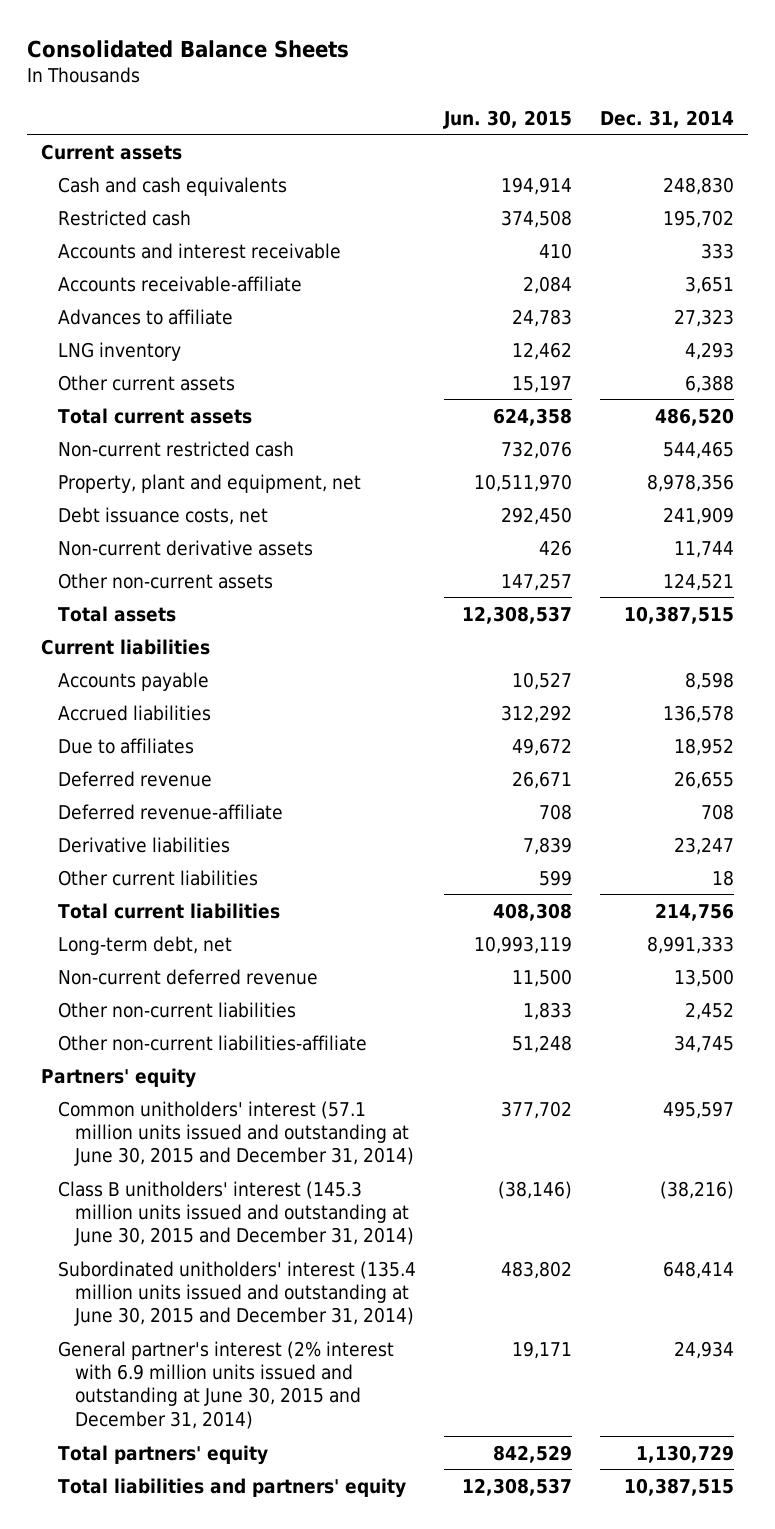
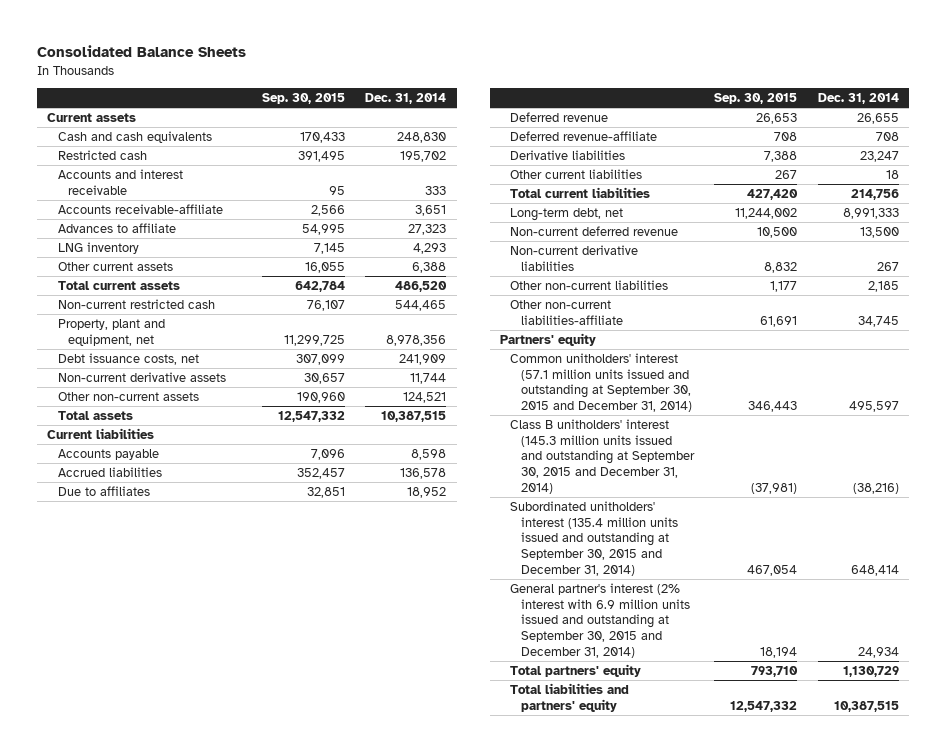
[443,109,573,129] Jun. 30, 2015 -> none
none -> [261,93,345,105] Sep. 30, 2015
none -> [510,245,639,271] Non-current derivative liabilities
[684,1001,734,1020] 2,452 -> [867,281,899,293] 2,185
[58,1100,415,1167] Common unitholders' interest (57.1 million units issued and outstanding at June 30, 2015 and December 31, 2014) -> [510,353,692,413] Common unitholders' interest (57.1 million units issued and outstanding at September 30, 2015 and December 31, 2014)
[58,1180,415,1247] Class B unitholders' interest (145.3 million units issued and outstanding at June 30, 2015 and December 31, 2014) -> [510,419,695,494] Class B unitholders' interest (145.3 million units issued and outstanding at September 30, 2015 and December 31, 2014)
[58,1260,417,1327] Subordinated unitholders' interest (135.4 million units issued and outstanding at June 30, 2015 and December 31, 2014) -> [510,501,678,576] Subordinated unitholders' interest (135.4 million units issued and outstanding at September 30, 2015 and December 31, 2014)
[58,1340,395,1429] General partner's interest (2% interest with 6.9 million units issued and outstanding at June 30, 2015 and December 31, 2014) -> [510,583,690,658] General partner's interest (2% interest with 6.9 million units issued and outstanding at September 30, 2015 and December 31, 2014)

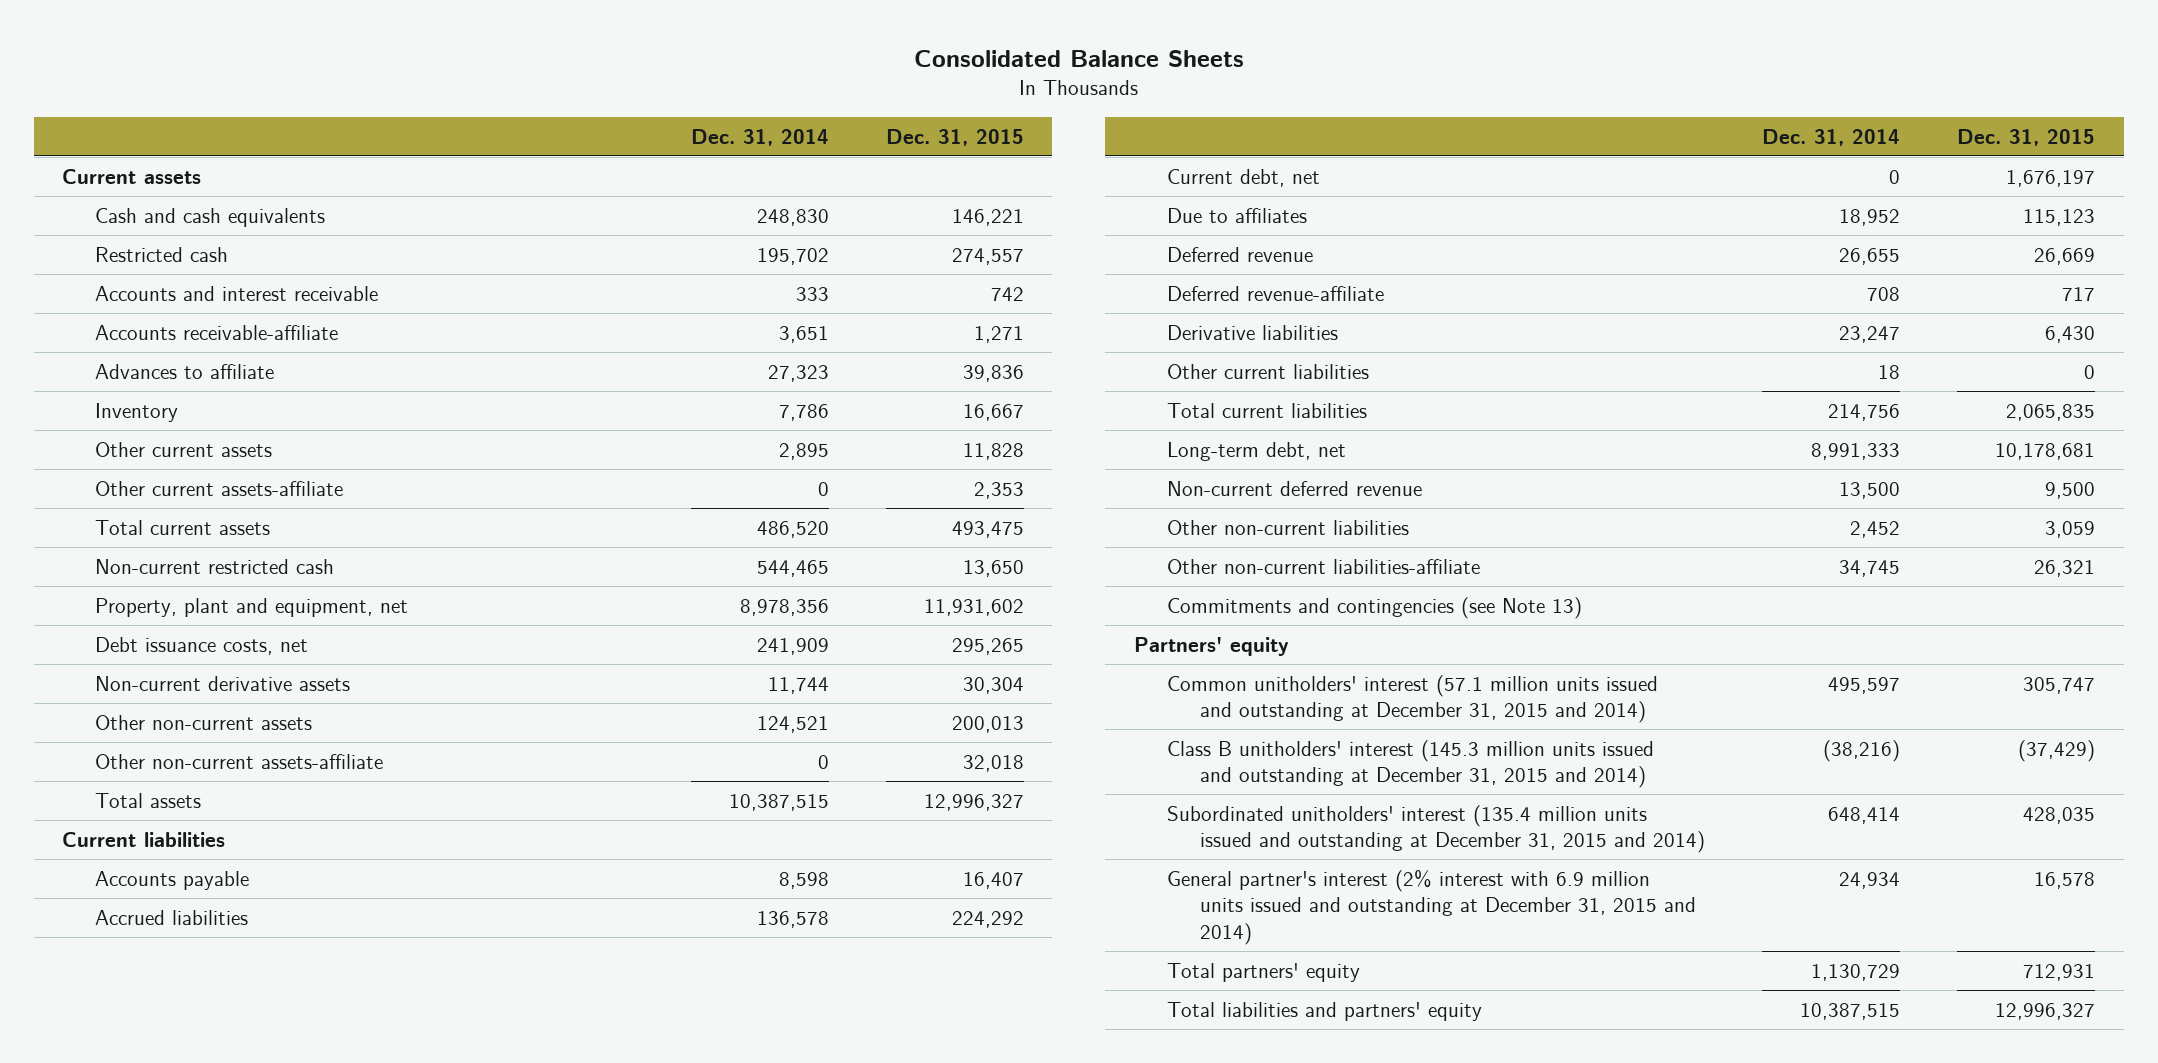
[261,93,345,105] Sep. 30, 2015 -> none
none -> [885,128,1024,146] Dec. 31, 2015
[57,242,139,255] LNG inventory -> [95,402,179,422] Inventory
[413,243,447,255] 4,293 -> [778,403,829,421] 7,786
[412,262,447,274] 6,388 -> [778,442,829,460] 2,895
none -> [95,480,344,496] Other current assets-affiliate
none -> [95,753,384,769] Other non-current assets-affiliate
none -> [1167,168,1321,187] Current debt, net
[510,245,639,271] Non-current derivative liabilities -> none
[867,281,899,293] 2,185 -> [1850,520,1901,538] 2,452
none -> [1167,596,1583,619] Commitments and contingencies (see Note 13)
[510,353,692,413] Common unitholders' interest (57.1 million units issued and outstanding at September 30, 2015 and December 31, 2014) -> [1167,674,1659,724] Common unitholders' interest (57.1 million units issued and outstanding at December 31, 2015 and 2014)
[510,419,695,494] Class B unitholders' interest (145.3 million units issued and outstanding at September 30, 2015 and December 31, 2014) -> [1167,739,1655,789] Class B unitholders' interest (145.3 million units issued and outstanding at December 31, 2015 and 2014)
[510,501,678,576] Subordinated unitholders' interest (135.4 million units issued and outstanding at September 30, 2015 and December 31, 2014) -> [1167,804,1705,854] Subordinated unitholders' interest (135.4 million units issued and outstanding at December 31, 2015 and 2014)
[510,583,690,658] General partner's interest (2% interest with 6.9 million units issued and outstanding at September 30, 2015 and December 31, 2014) -> [1167,869,1696,945] General partner's interest (2% interest with 6.9 million units issued and outstanding at December 31, 2015 and 2014)

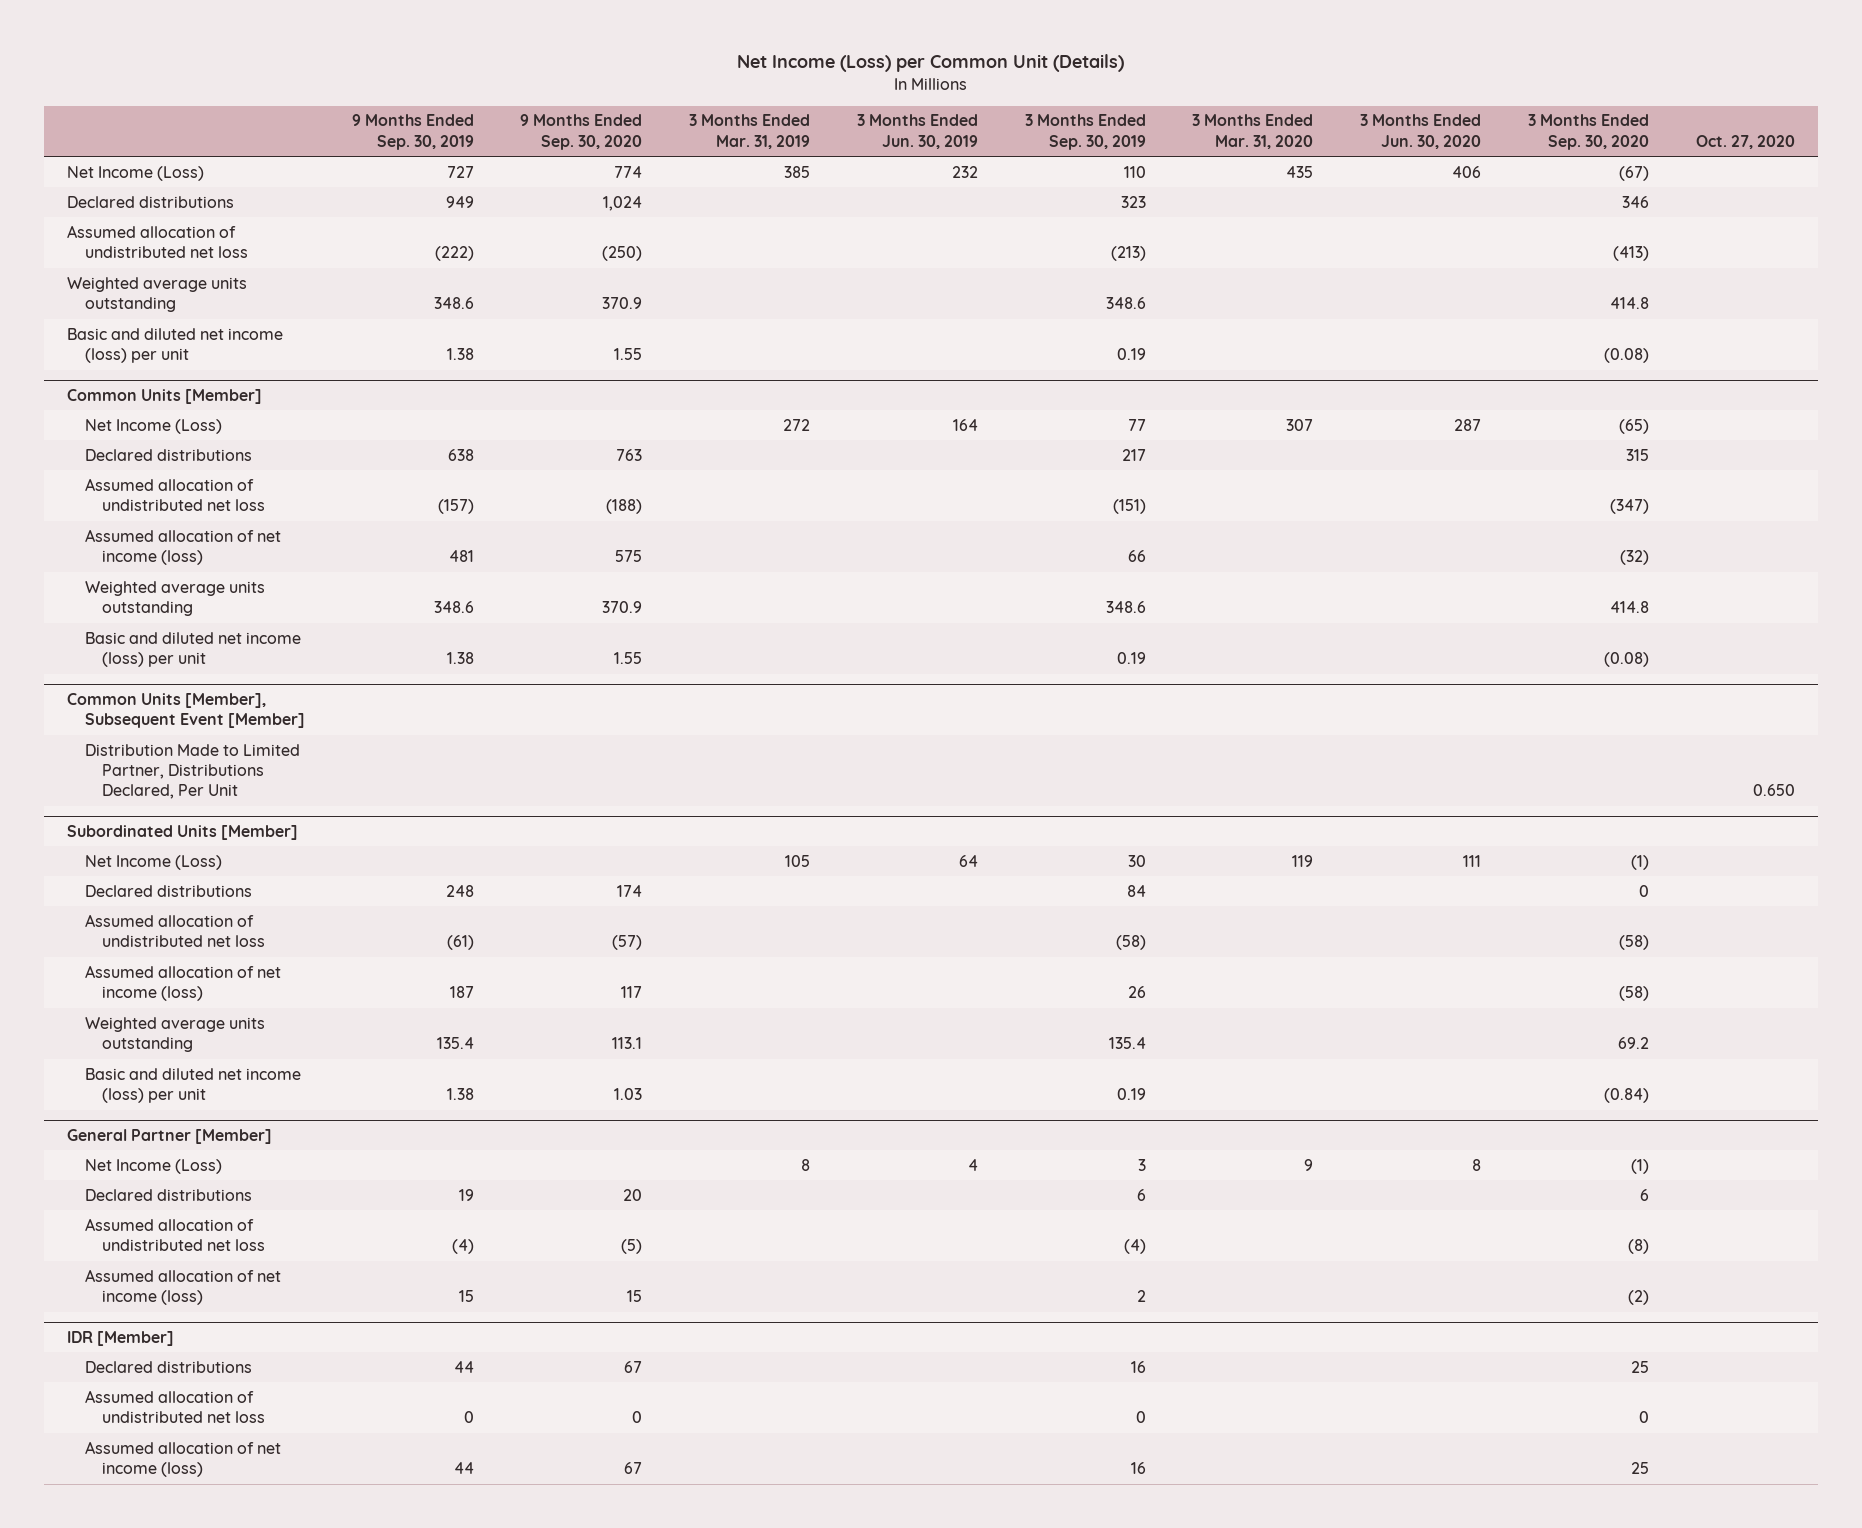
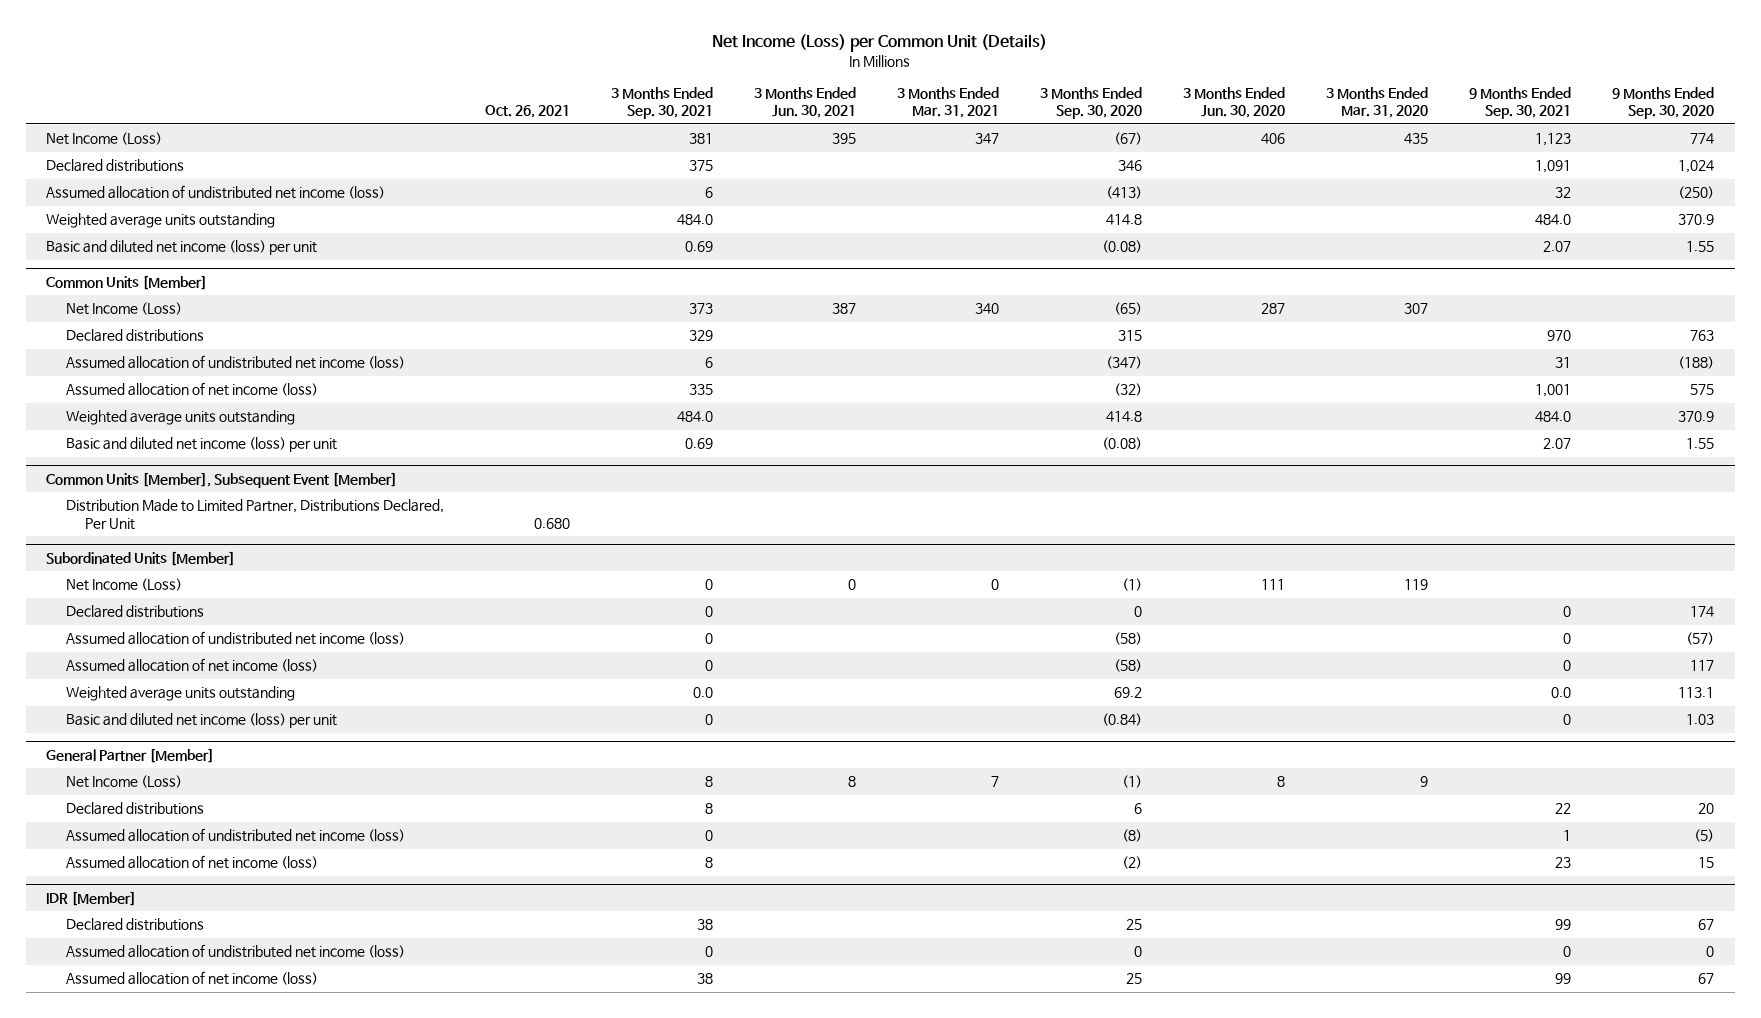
[351,114,474,150] 9 Months Ended Sep. 30, 2019 -> none
[689,114,811,149] 3 Months Ended Mar. 31, 2019 -> none
[856,114,978,149] 3 Months Ended Jun. 30, 2019 -> none
[1024,114,1146,150] 3 Months Ended Sep. 30, 2019 -> none
[1695,134,1795,149] Oct. 27, 2020 -> none
none -> [484,105,570,119] Oct. 26, 2021
none -> [610,86,713,120] 3 Months Ended Sep. 30, 2021
none -> [753,86,856,119] 3 Months Ended Jun. 30, 2021
none -> [896,86,999,119] 3 Months Ended Mar. 31, 2021
none -> [1469,86,1572,120] 9 Months Ended Sep. 30, 2021
[67,224,248,259] Assumed allocation of undistributed net loss -> [46,185,386,200] Assumed allocation of undistributed net income (loss)
[84,477,266,512] Assumed allocation of undistributed net loss -> [65,355,405,370] Assumed allocation of undistributed net income (loss)
[84,913,266,948] Assumed allocation of undistributed net loss -> [65,631,405,646] Assumed allocation of undistributed net income (loss)
[84,1217,266,1252] Assumed allocation of undistributed net loss -> [65,828,405,843] Assumed allocation of undistributed net income (loss)
[84,1389,266,1424] Assumed allocation of undistributed net loss -> [65,944,405,959] Assumed allocation of undistributed net income (loss)

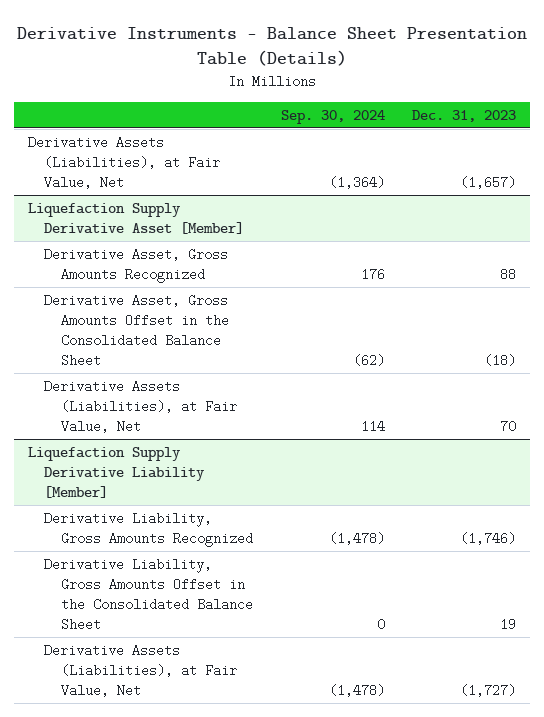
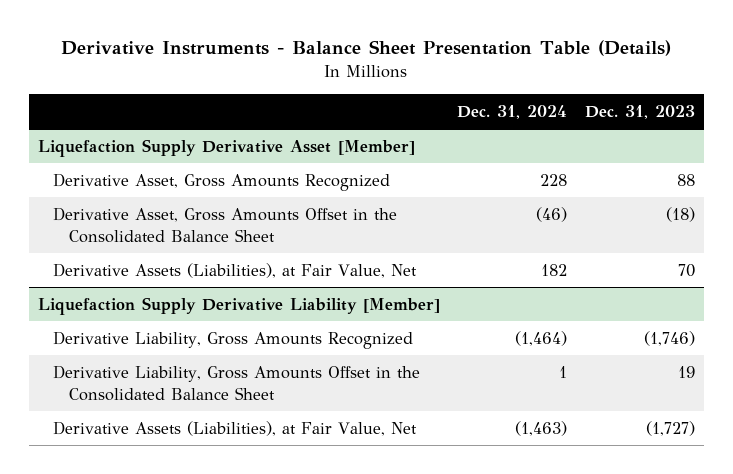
[280,109,385,124] Sep. 30, 2024 -> none
none -> [457,104,568,119] Dec. 31, 2024
[27,135,221,189] Derivative Assets (Liabilities), at Fair Value, Net -> none

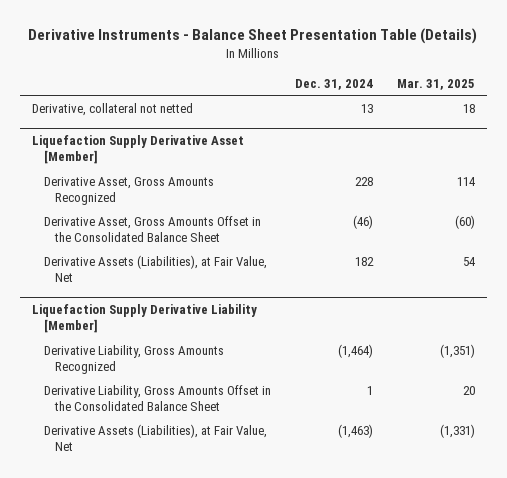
[585,104,696,119] Dec. 31, 2023 -> none
none -> [396,79,475,91] Mar. 31, 2025
none -> [32,102,194,116] Derivative, collateral not netted

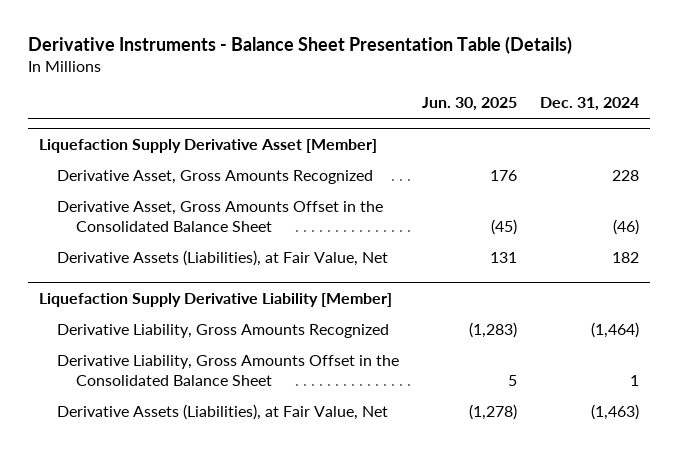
[396,79,475,91] Mar. 31, 2025 -> none
none -> [421,97,517,112] Jun. 30, 2025
[32,102,194,116] Derivative, collateral not netted -> none

